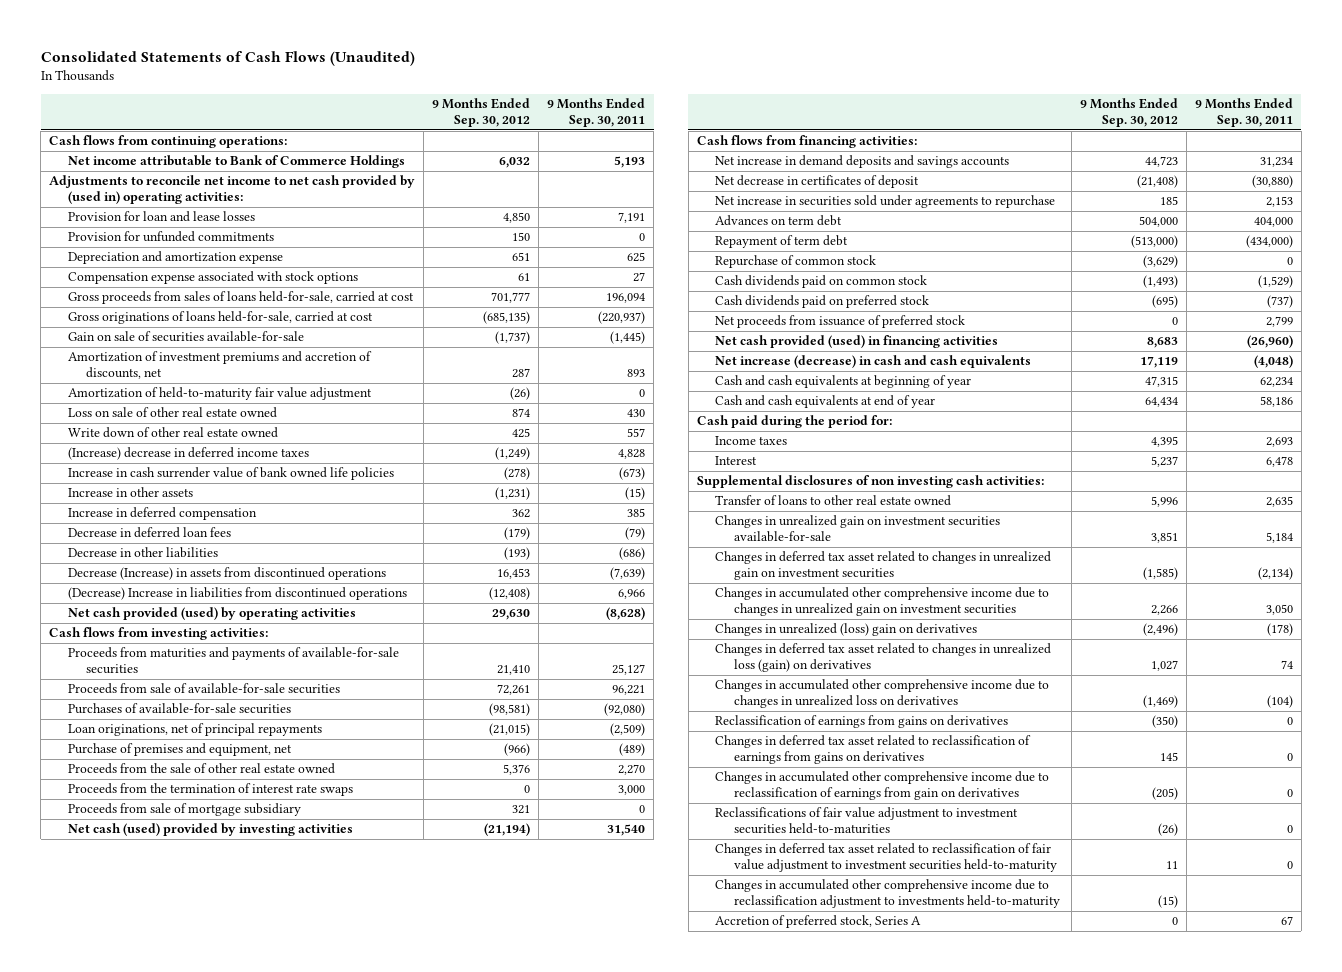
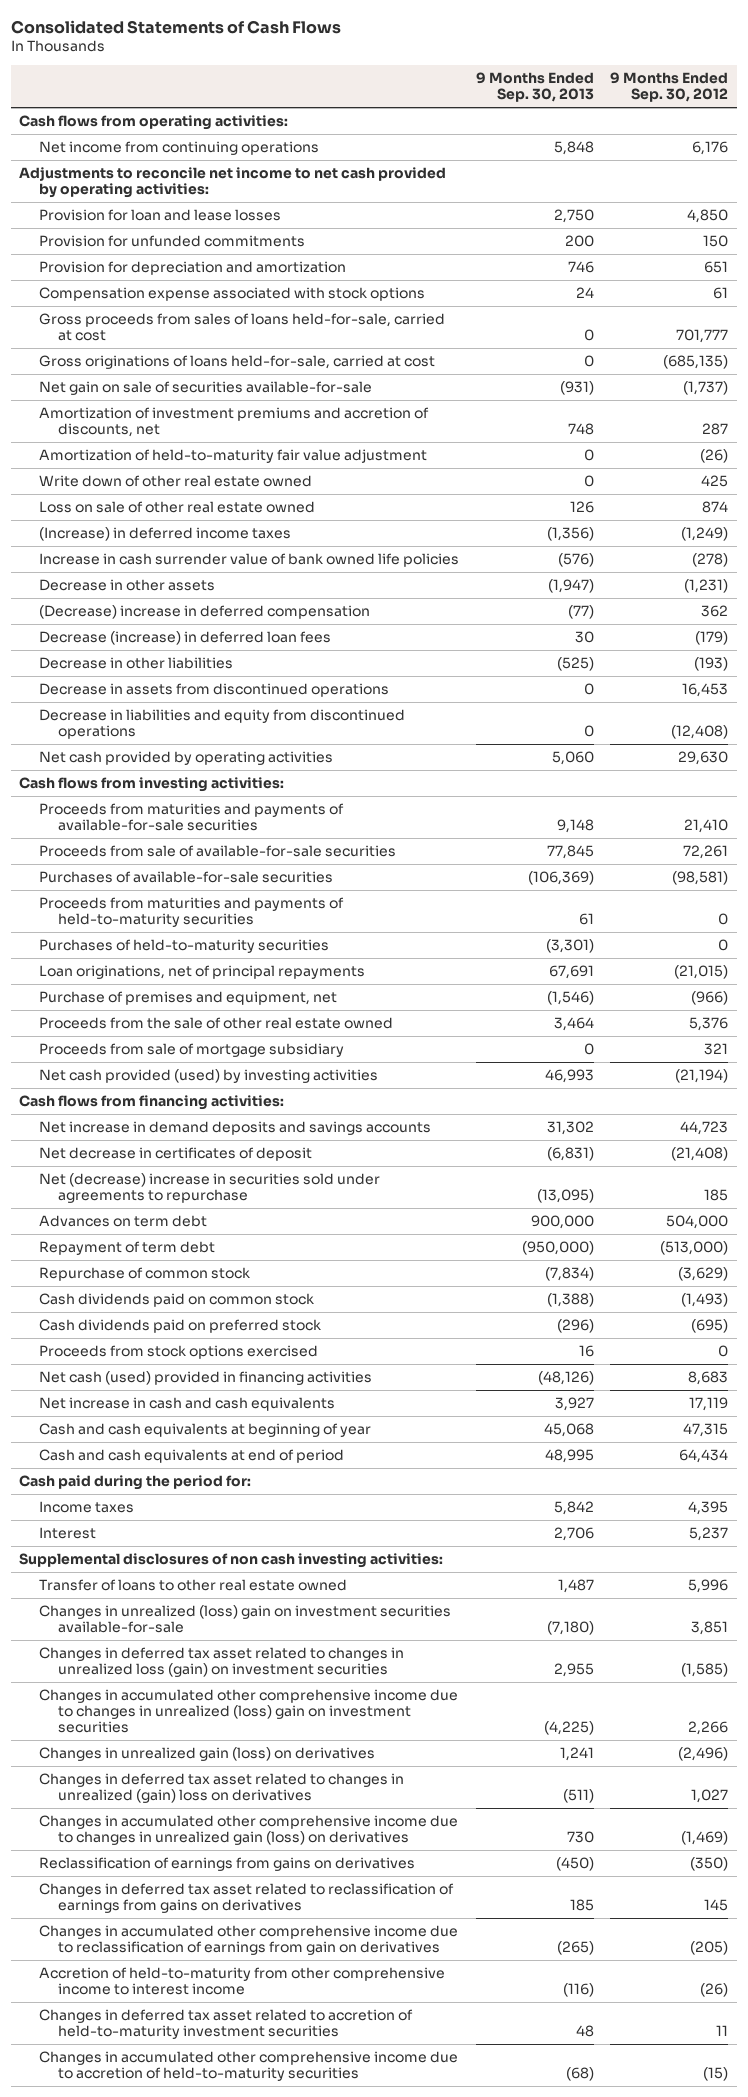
[40,50,415,66] Consolidated Statements of Cash Flows (Unaudited) -> [11,19,342,34] Consolidated Statements of Cash Flows
[547,98,646,128] 9 Months Ended Sep. 30, 2011 -> none
none -> [475,72,594,103] 9 Months Ended Sep. 30, 2013
[67,155,405,169] Net income attributable to Bank of Commerce Holdings -> none
[49,135,288,149] Cash flows from continuing operations: -> [19,115,289,131] Cash flows from operating activities:
none -> [38,141,319,156] Net income from continuing operations
[49,175,416,205] Adjustments to reconcile net income to net cash provided by (used in) operating activities: -> [19,167,447,199] Adjustments to reconcile net income to net cash provided by operating activities:
[67,251,283,265] Depreciation and amortization expense -> [38,261,346,276] Provision for depreciation and amortization
[67,331,304,343] Gain on sale of securities available-for-sale -> [38,381,372,396] Net gain on sale of securities available-for-sale
[67,407,277,419] Loss on sale of other real estate owned -> [38,501,315,514] Loss on sale of other real estate owned
[67,447,309,461] (Increase) decrease in deferred income taxes -> [38,527,291,542] (Increase) in deferred income taxes
[67,487,193,498] Increase in other assets -> [38,579,215,592] Decrease in other assets
[67,507,257,521] Increase in deferred compensation -> [38,605,370,620] (Decrease) increase in deferred compensation
[67,527,231,539] Decrease in deferred loan fees -> [38,631,331,646] Decrease (increase) in deferred loan fees
[67,567,386,581] Decrease (Increase) in assets from discontinued operations -> [38,683,389,698] Decrease in assets from discontinued operations
[67,587,407,601] (Decrease) Increase in liabilities from discontinued operations -> [38,709,405,740] Decrease in liabilities and equity from discontinued operations
[67,607,356,621] Net cash provided (used) by operating activities -> [38,751,333,766] Net cash provided by operating activities
none -> [38,897,344,928] Proceeds from maturities and payments of held-to-maturity securities
none -> [38,939,329,954] Purchases of held-to-maturity securities
[67,783,353,797] Proceeds from the termination of interest rate swaps -> none
[67,823,353,837] Net cash (used) provided by investing activities -> [38,1069,378,1084] Net cash provided (used) by investing activities
[715,195,1056,209] Net increase in securities sold under agreements to repurchase -> [38,1173,380,1204] Net (decrease) increase in securities sold under agreements to repurchase
[715,315,966,329] Net proceeds from issuance of preferred stock -> none
none -> [38,1345,318,1360] Proceeds from stock options exercised
[715,335,999,349] Net cash provided (used) in financing activities -> [38,1371,372,1386] Net cash (used) provided in financing activities
[715,355,1032,369] Net increase (decrease) in cash and cash equivalents -> [38,1397,335,1412] Net increase in cash and cash equivalents
[715,395,936,409] Cash and cash equivalents at end of year -> [38,1449,344,1464] Cash and cash equivalents at end of period
[696,475,1044,489] Supplemental disclosures of non investing cash activities: -> [19,1553,444,1569] Supplemental disclosures of non cash investing activities:
[715,515,1001,543] Changes in unrealized gain on investment securities available-for-sale -> [38,1605,451,1634] Changes in unrealized (loss) gain on investment securities available-for-sale
[715,551,1052,581] Changes in deferred tax asset related to changes in unrealized gain on investment securities -> [38,1647,404,1678] Changes in deferred tax asset related to changes in unrealized loss (gain) on investment securities
[715,587,1050,617] Changes in accumulated other comprehensive income due to changes in unrealized gain on investment securities -> [38,1689,458,1734] Changes in accumulated other comprehensive income due to changes in unrealized (loss) gain on investment securities
[715,623,978,637] Changes in unrealized (loss) gain on derivatives -> [38,1747,375,1762] Changes in unrealized gain (loss) on derivatives
[715,643,1052,673] Changes in deferred tax asset related to changes in unrealized loss (gain) on derivatives -> [38,1773,404,1804] Changes in deferred tax asset related to changes in unrealized (gain) loss on derivatives
[715,679,1050,709] Changes in accumulated other comprehensive income due to changes in unrealized loss on derivatives -> [38,1815,458,1846] Changes in accumulated other comprehensive income due to changes in unrealized gain (loss) on derivatives
[715,807,1019,835] Reclassifications of fair value adjustment to investment securities held-to-maturities -> none
[715,915,922,929] Accretion of preferred stock, Series A -> none
none -> [38,1967,445,1996] Accretion of held-to-maturity from other comprehensive income to interest income
[715,843,1057,873] Changes in deferred tax asset related to reclassification of fair value adjustment to investment securities held-to-maturity -> [38,2009,413,2040] Changes in deferred tax asset related to accretion of held-to-maturity investment securities
[715,879,1060,909] Changes in accumulated other comprehensive income due to reclassification adjustment to investments held-to-maturity -> [38,2051,458,2082] Changes in accumulated other comprehensive income due to accretion of held-to-maturity securities

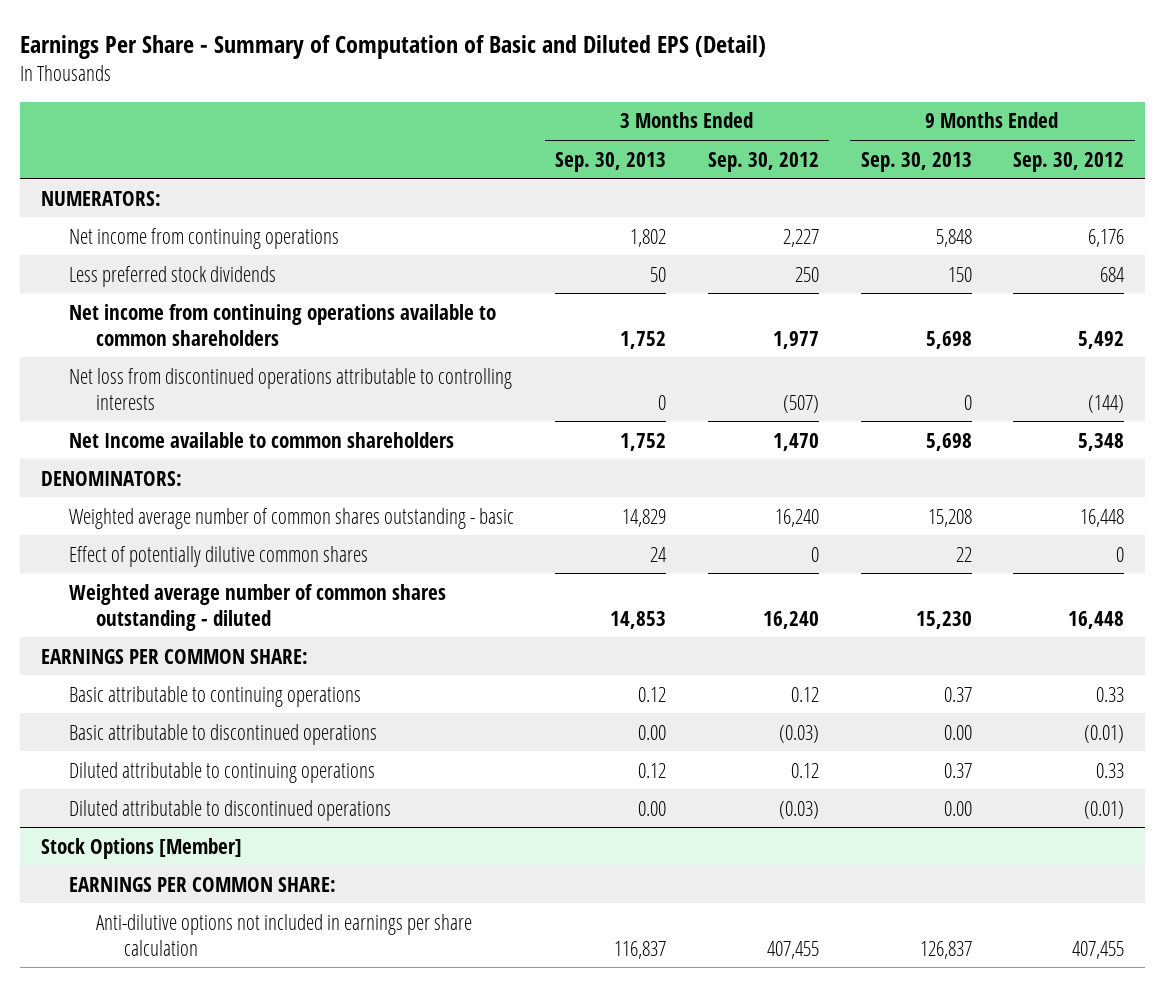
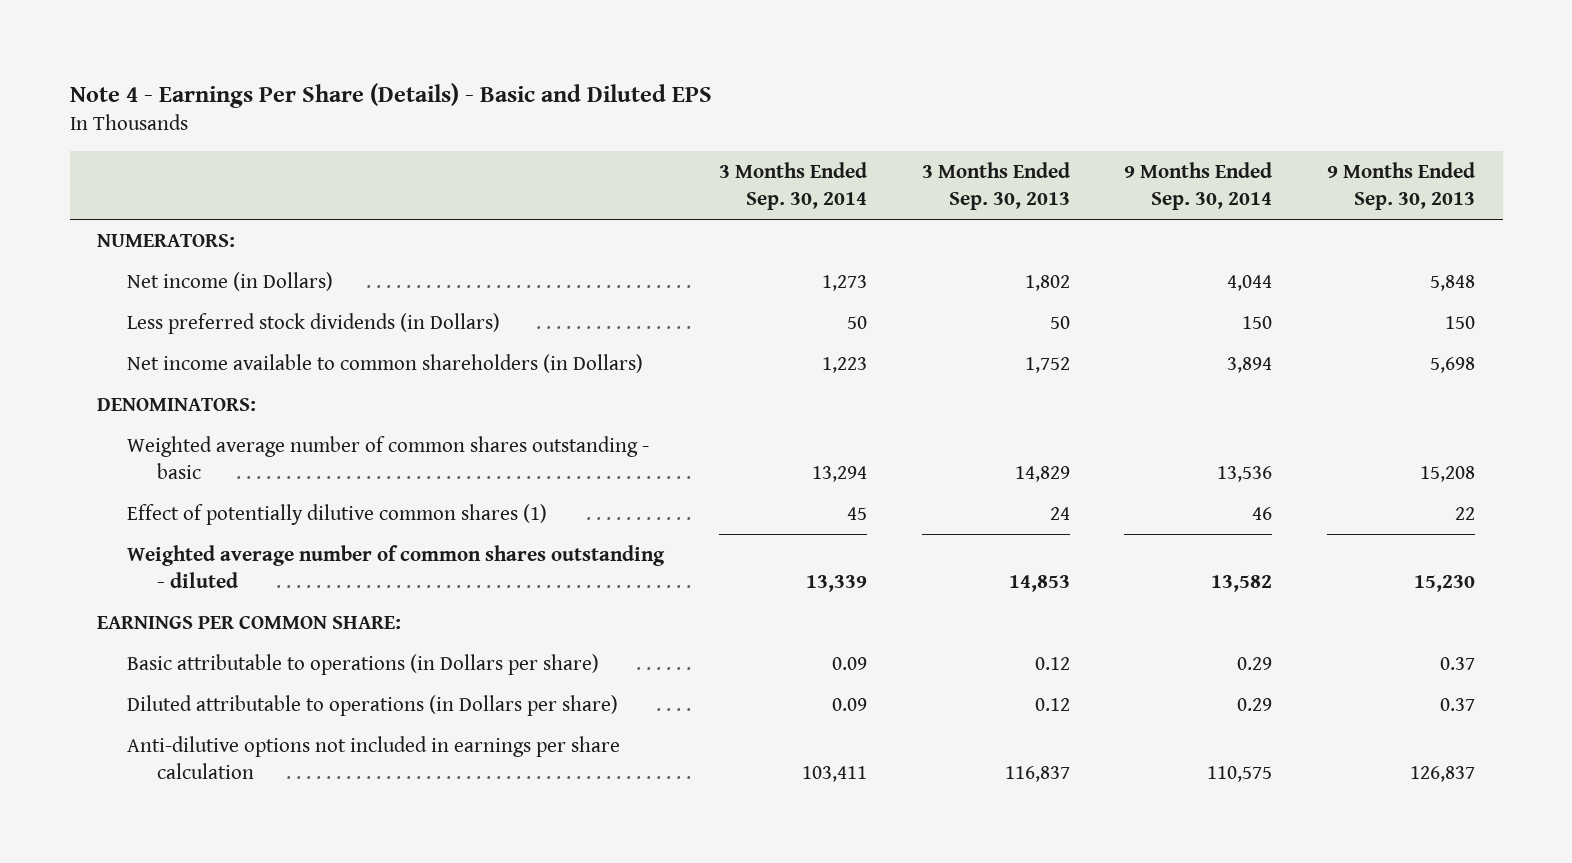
[20,34,767,59] Earnings Per Share - Summary of Computation of Basic and Diluted EPS (Detail) -> [69,83,712,109] Note 4 - Earnings Per Share (Details) - Basic and Diluted EPS
[707,151,819,172] Sep. 30, 2012 -> none
[1013,151,1125,172] Sep. 30, 2012 -> none
none -> [718,162,867,211] 3 Months Ended Sep. 30, 2014
none -> [1124,162,1273,211] 9 Months Ended Sep. 30, 2014
[68,303,496,346] Net income from continuing operations available to common shareholders -> none
[68,367,512,410] Net loss from discontinued operations attributable to controlling interests -> none
[68,227,339,249] Net income from continuing operations -> [126,271,333,291] Net income (in Dollars)
[68,265,276,287] Less preferred stock dividends -> [126,312,500,334] Less preferred stock dividends (in Dollars)
[68,431,454,448] Net Income available to common shareholders -> [126,353,643,373] Net income available to common shareholders (in Dollars)
[68,545,368,567] Effect of potentially dilutive common shares -> [126,503,547,525] Effect of potentially dilutive common shares (1)
[68,723,377,745] Basic attributable to discontinued operations -> none
[68,799,391,821] Diluted attributable to discontinued operations -> none
[40,837,242,859] Stock Options [Member] -> none
[68,876,336,892] EARNINGS PER COMMON SHARE: -> none
[68,685,361,707] Basic attributable to continuing operations -> [126,653,599,675] Basic attributable to operations (in Dollars per share)
[68,761,375,783] Diluted attributable to continuing operations -> [126,694,618,716] Diluted attributable to operations (in Dollars per share)

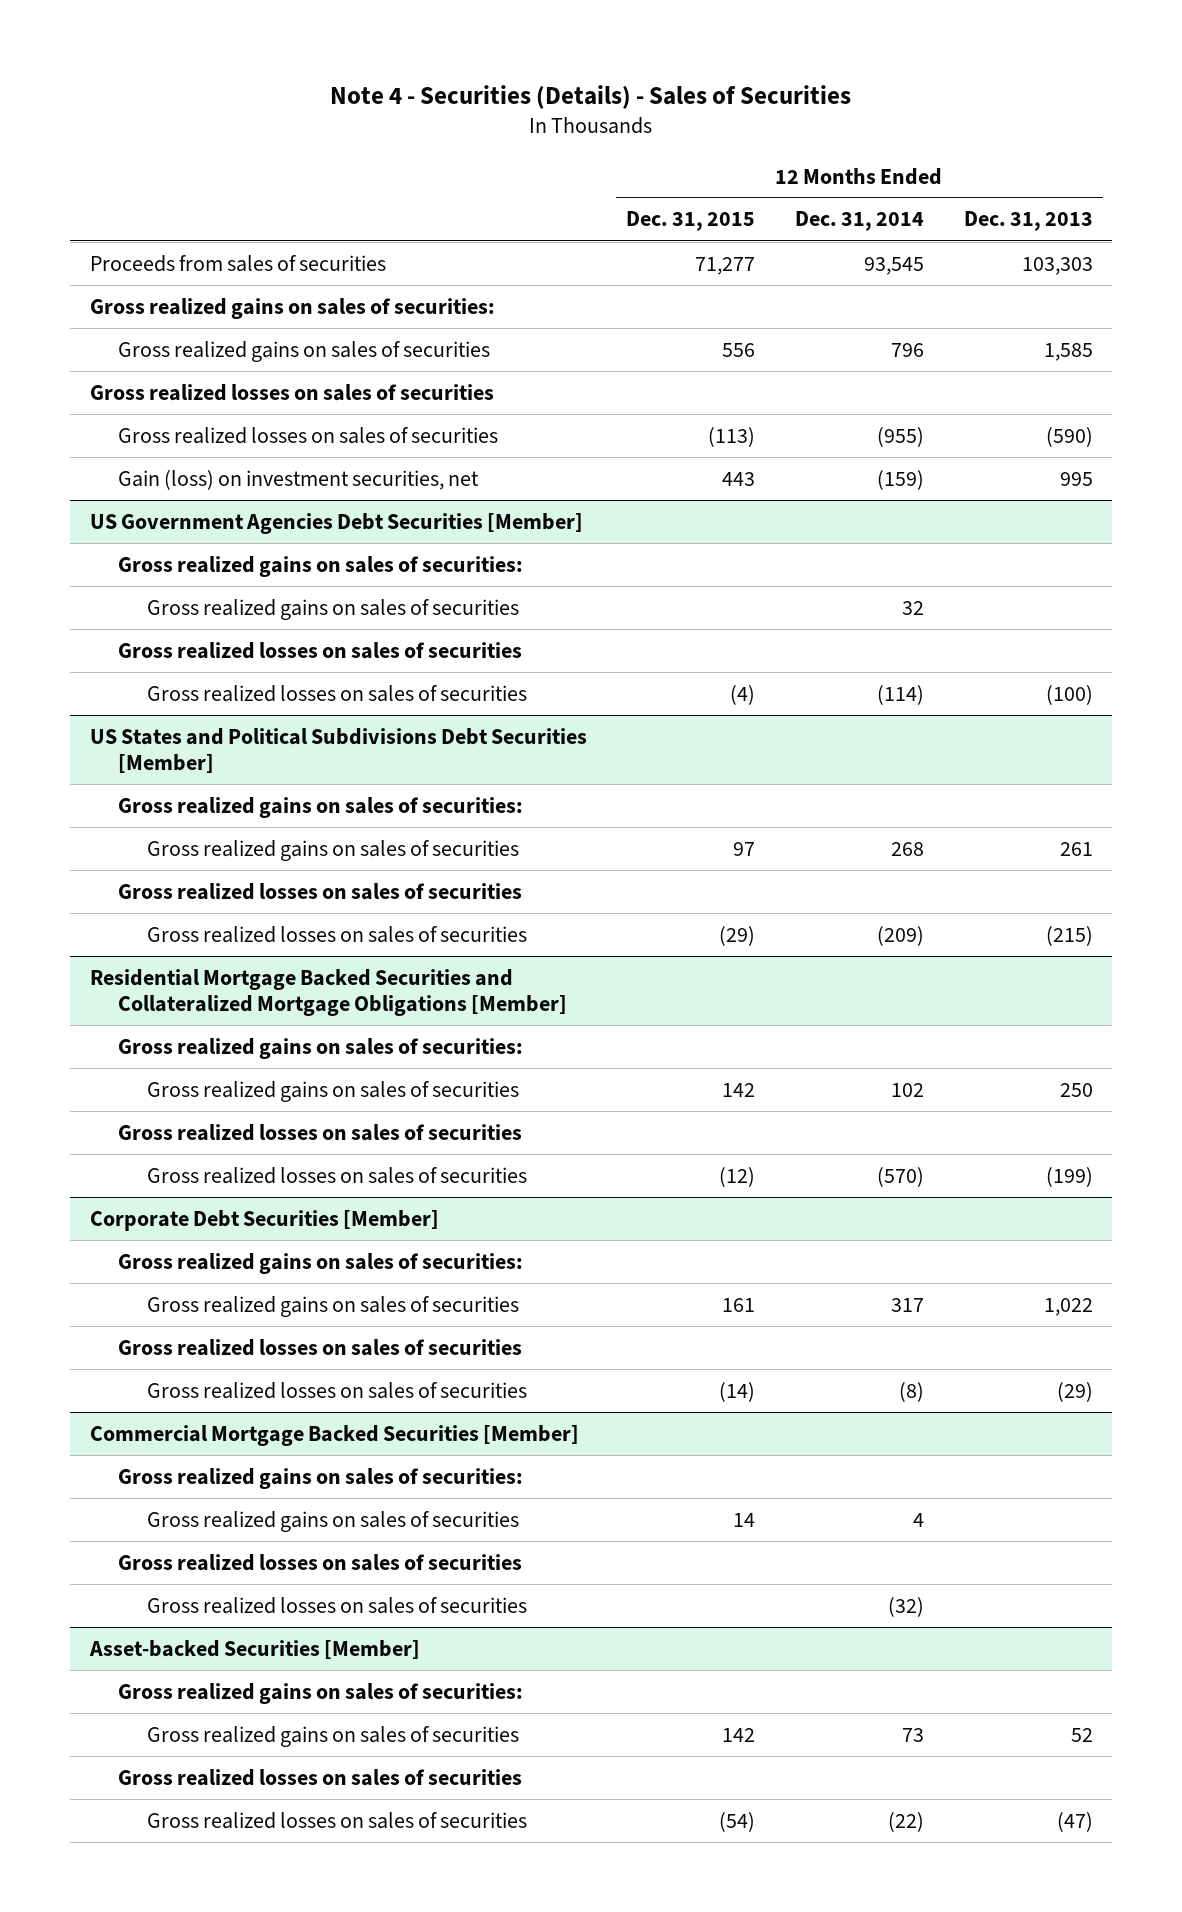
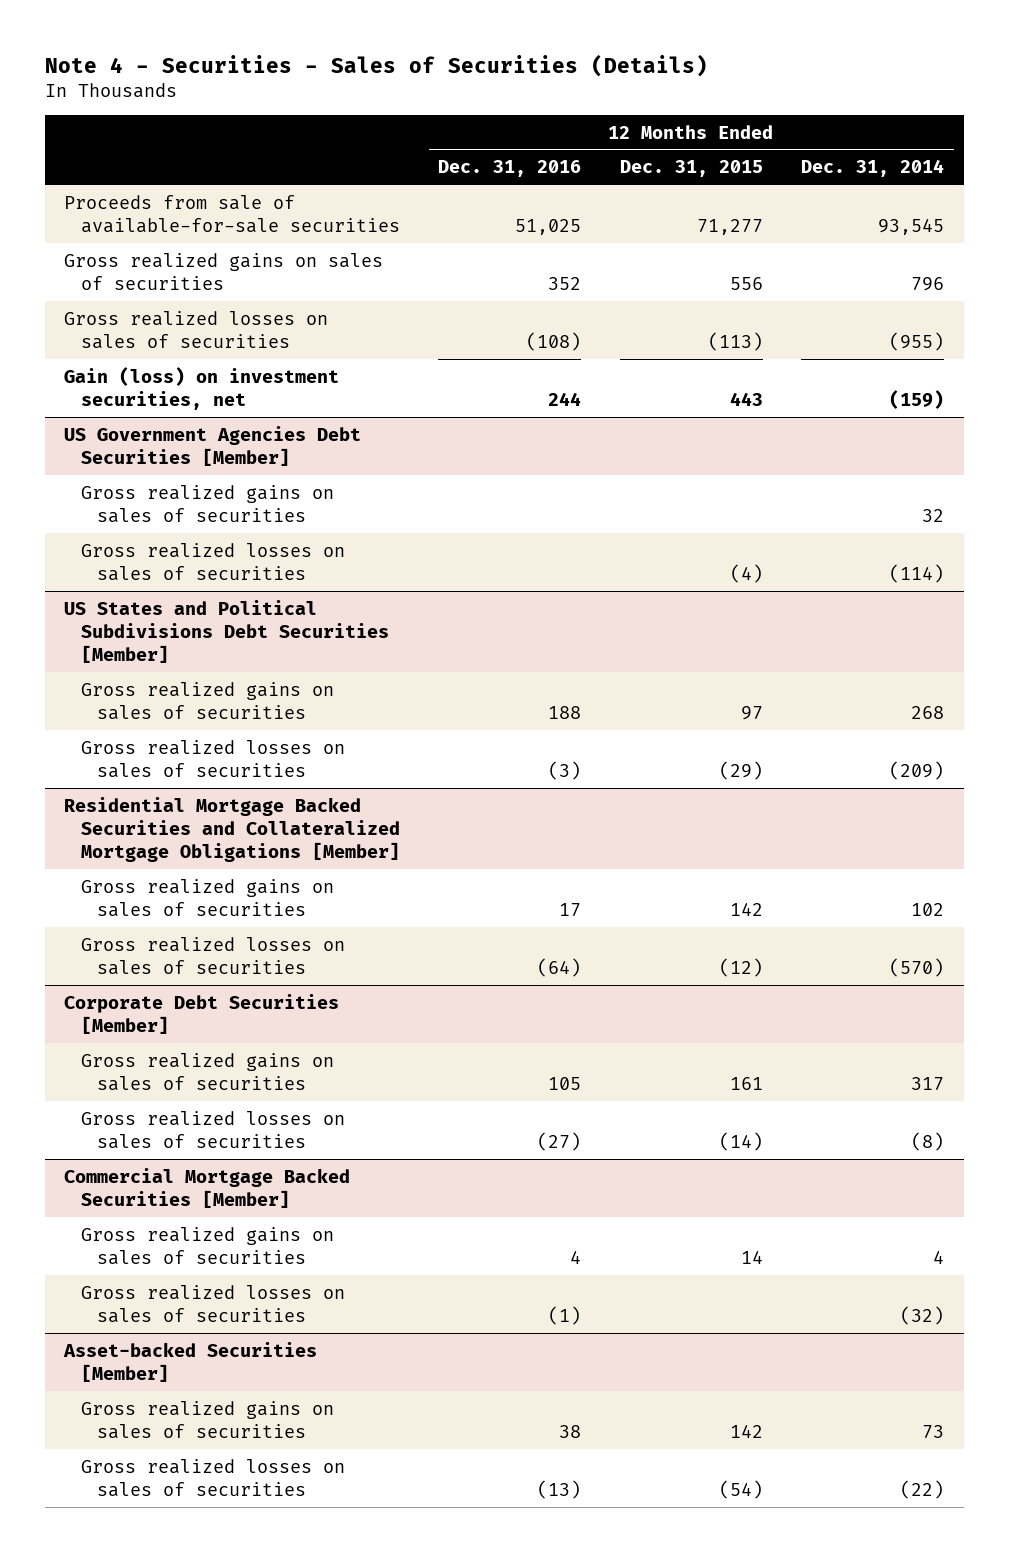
[330,84,852,109] Note 4 - Securities (Details) - Sales of Securities -> [44,53,708,77] Note 4 - Securities - Sales of Securities (Details)
[963,211,1093,232] Dec. 31, 2013 -> none
none -> [438,160,582,178] Dec. 31, 2016
[89,297,495,319] Gross realized gains on sales of securities: -> none
[89,254,386,272] Proceeds from sales of securities -> [64,194,400,233] Proceeds from sale of available-for-sale securities
[89,383,494,401] Gross realized losses on sales of securities -> none
[118,555,524,577] Gross realized gains on sales of securities: -> none
[118,641,523,659] Gross realized losses on sales of securities -> none
[118,796,524,818] Gross realized gains on sales of securities: -> none
[118,882,523,900] Gross realized losses on sales of securities -> none
[118,1037,524,1059] Gross realized gains on sales of securities: -> none
[118,1123,523,1141] Gross realized losses on sales of securities -> none
[118,1252,524,1274] Gross realized gains on sales of securities: -> none
[118,1338,523,1356] Gross realized losses on sales of securities -> none
[118,1467,524,1489] Gross realized gains on sales of securities: -> none
[118,1553,523,1571] Gross realized losses on sales of securities -> none
[118,1682,524,1704] Gross realized gains on sales of securities: -> none
[118,1768,523,1786] Gross realized losses on sales of securities -> none

